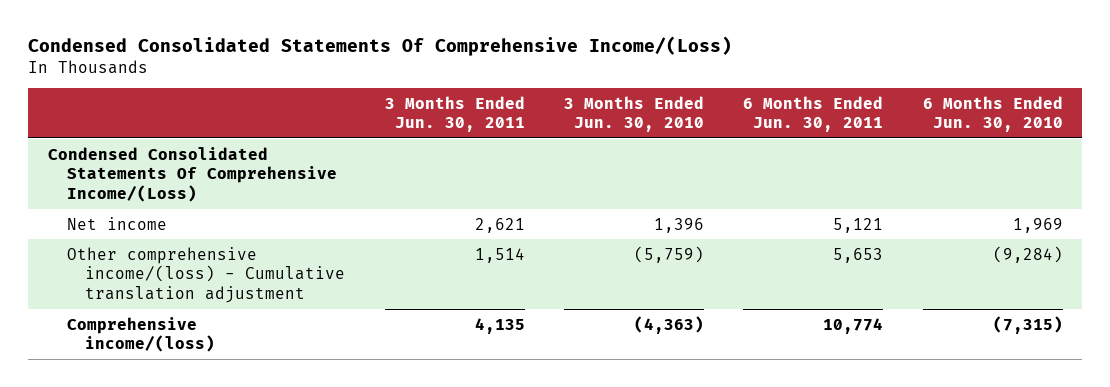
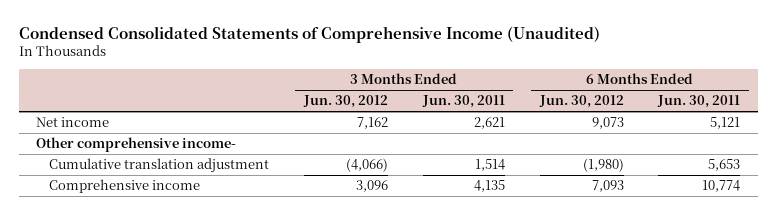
[27,35,732,56] Condensed Consolidated Statements Of Comprehensive Income/(Loss) -> [18,25,600,43] Condensed Consolidated Statements of Comprehensive Income (Unaudited)
[563,95,704,133] 3 Months Ended Jun. 30, 2010 -> none
[922,95,1063,133] 6 Months Ended Jun. 30, 2010 -> none
none -> [302,95,388,109] Jun. 30, 2012
none -> [538,95,624,109] Jun. 30, 2012
[47,146,337,202] Condensed Consolidated Statements Of Comprehensive Income/(Loss) -> none
none -> [36,137,237,153] Other comprehensive income-
[66,246,346,303] Other comprehensive income/(loss) - Cumulative translation adjustment -> [49,158,270,174] Cumulative translation adjustment
[66,316,216,353] Comprehensive income/(loss) -> [49,179,201,194] Comprehensive income

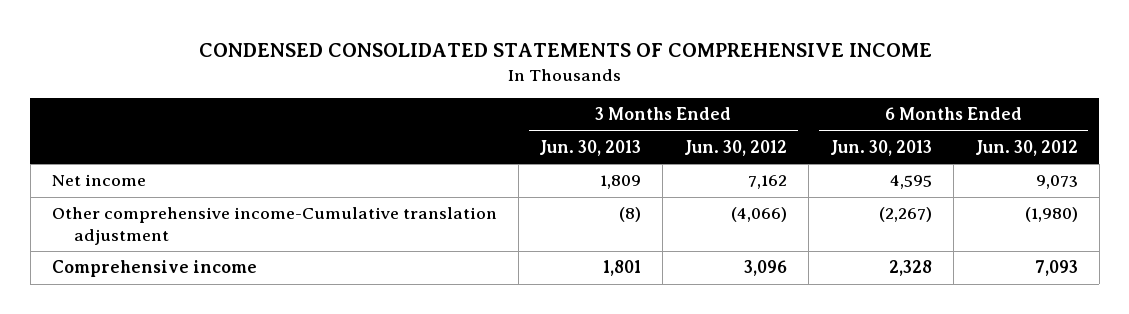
[18,25,600,43] Condensed Consolidated Statements of Comprehensive Income (Unaudited) -> [198,43,932,58] CONDENSED CONSOLIDATED STATEMENTS OF COMPREHENSIVE INCOME
[421,95,505,109] Jun. 30, 2011 -> none
[657,95,741,109] Jun. 30, 2011 -> none
none -> [539,139,642,156] Jun. 30, 2013
none -> [829,139,932,156] Jun. 30, 2013
[36,137,237,153] Other comprehensive income- -> none
[49,158,270,174] Cumulative translation adjustment -> [51,207,497,245] Other comprehensive income-Cumulative translation adjustment

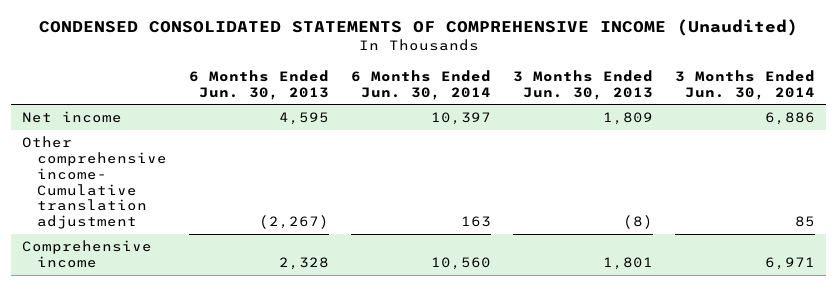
[198,43,932,58] CONDENSED CONSOLIDATED STATEMENTS OF COMPREHENSIVE INCOME -> [38,18,798,36] CONDENSED CONSOLIDATED STATEMENTS OF COMPREHENSIVE INCOME (Unaudited)
[684,139,788,156] Jun. 30, 2012 -> none
[974,139,1078,156] Jun. 30, 2012 -> none
none -> [350,69,491,100] 6 Months Ended Jun. 30, 2014
none -> [675,69,816,100] 3 Months Ended Jun. 30, 2014
[51,207,497,245] Other comprehensive income-Cumulative translation adjustment -> [22,136,167,230] Other comprehensive income- Cumulative translation adjustment

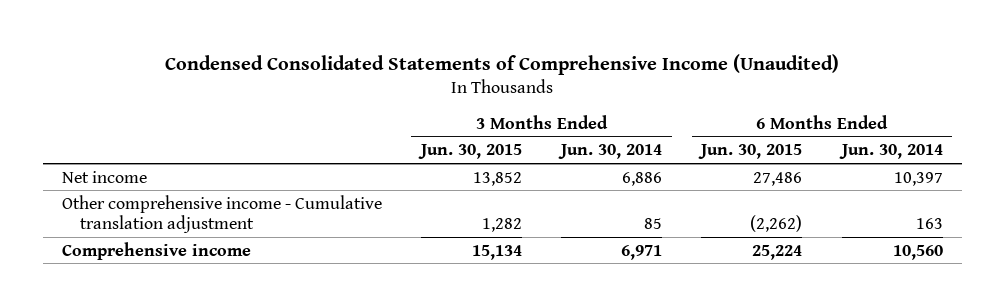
[38,18,798,36] CONDENSED CONSOLIDATED STATEMENTS OF COMPREHENSIVE INCOME (Unaudited) -> [165,53,840,75] Condensed Consolidated Statements of Comprehensive Income (Unaudited)
[188,69,329,100] 6 Months Ended Jun. 30, 2013 -> none
[513,69,654,100] 3 Months Ended Jun. 30, 2013 -> none
none -> [418,144,523,160] Jun. 30, 2015
none -> [698,144,803,160] Jun. 30, 2015
[22,136,167,230] Other comprehensive income- Cumulative translation adjustment -> [62,194,383,234] Other comprehensive income - Cumulative translation adjustment

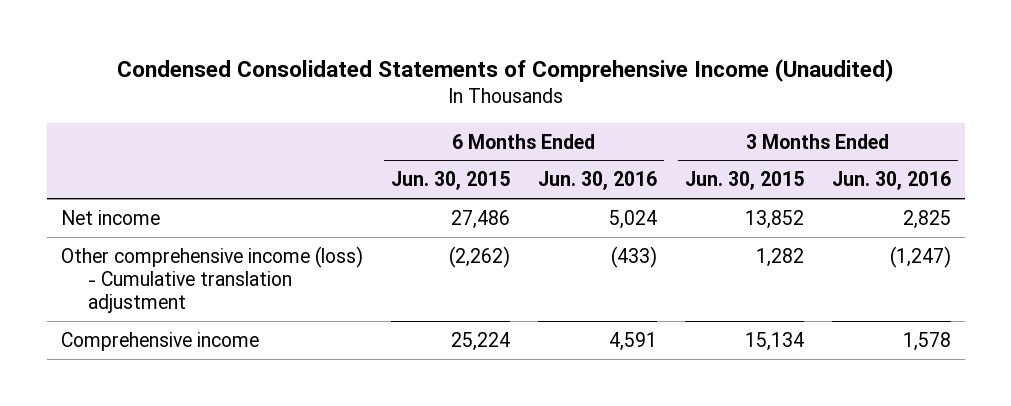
[558,144,663,160] Jun. 30, 2014 -> none
[838,144,943,160] Jun. 30, 2014 -> none
none -> [537,171,657,191] Jun. 30, 2016
none -> [831,171,951,191] Jun. 30, 2016
[62,194,383,234] Other comprehensive income - Cumulative translation adjustment -> [60,245,363,314] Other comprehensive income (loss) - Cumulative translation adjustment

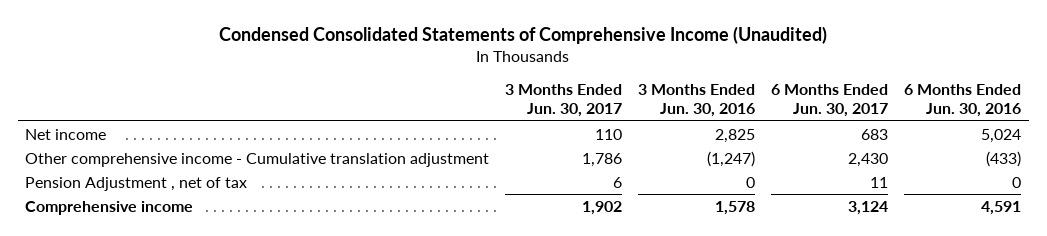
[390,171,510,191] Jun. 30, 2015 -> none
[684,171,804,191] Jun. 30, 2015 -> none
none -> [505,83,623,117] 3 Months Ended Jun. 30, 2017
none -> [771,83,889,117] 6 Months Ended Jun. 30, 2017
[60,245,363,314] Other comprehensive income (loss) - Cumulative translation adjustment -> [25,152,490,167] Other comprehensive income - Cumulative translation adjustment
none -> [25,176,248,191] Pension Adjustment , net of tax

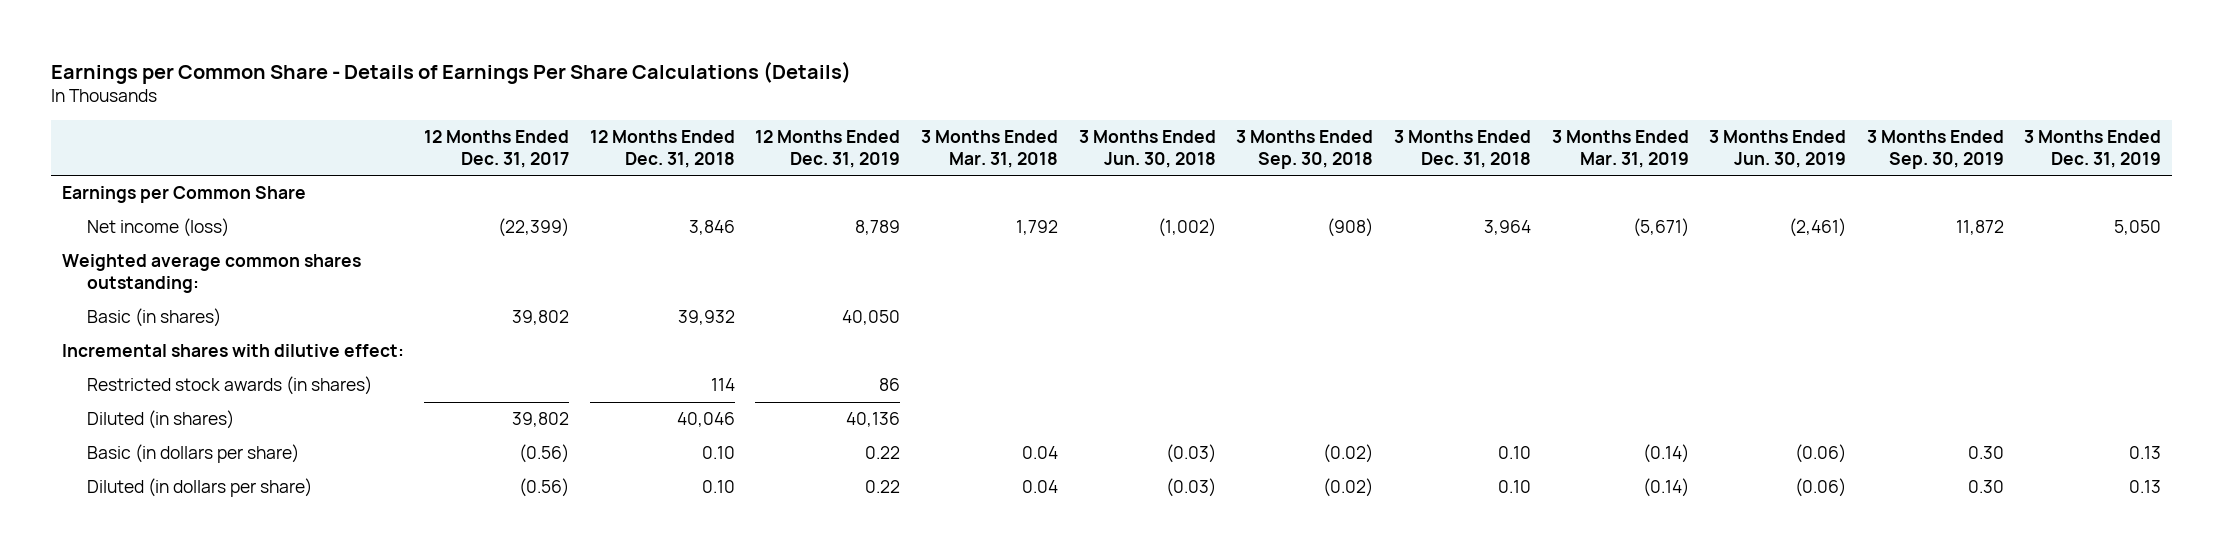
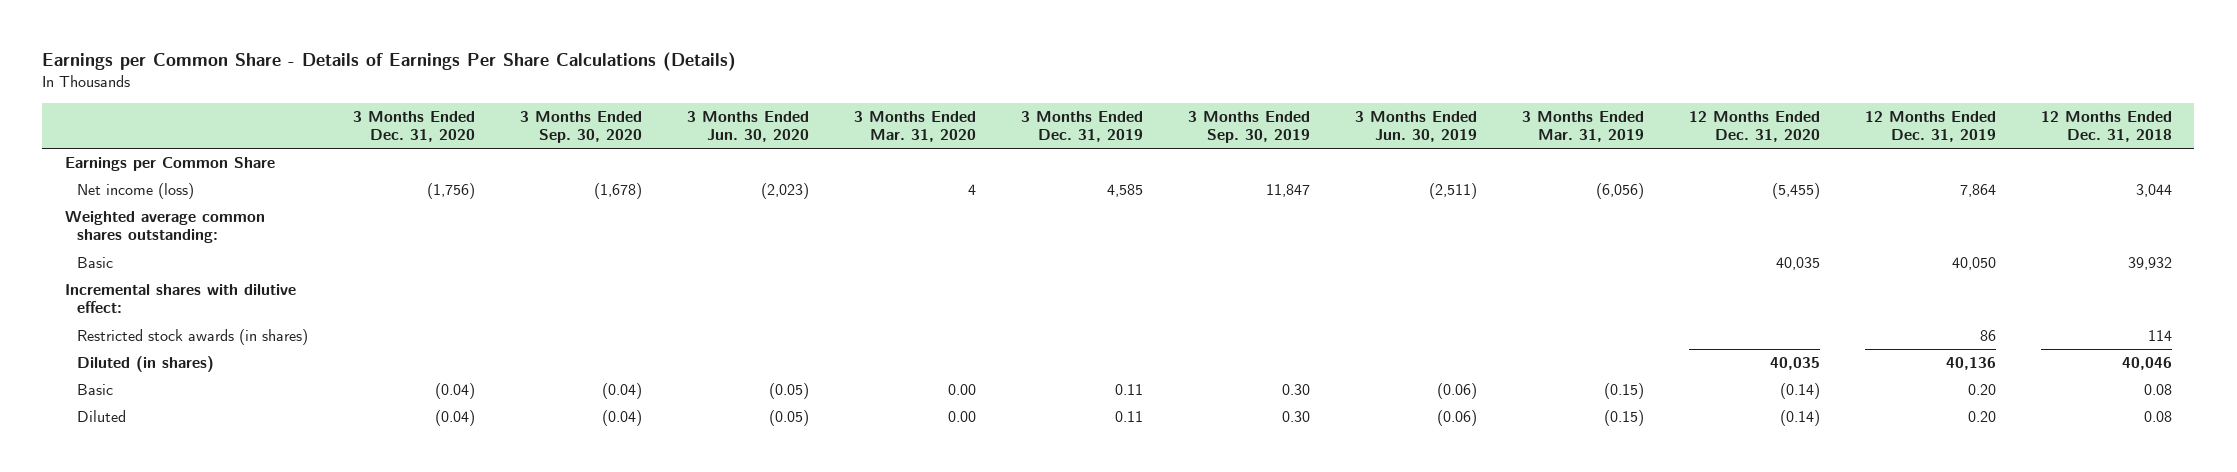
[424,129,570,168] 12 Months Ended Dec. 31, 2017 -> none
[921,129,1059,168] 3 Months Ended Mar. 31, 2018 -> none
[1078,129,1216,168] 3 Months Ended Jun. 30, 2018 -> none
[1236,129,1374,169] 3 Months Ended Sep. 30, 2018 -> none
[1393,129,1531,168] 3 Months Ended Dec. 31, 2018 -> none
none -> [353,111,476,143] 3 Months Ended Dec. 31, 2020
none -> [520,111,643,144] 3 Months Ended Sep. 30, 2020
none -> [687,111,810,143] 3 Months Ended Jun. 30, 2020
none -> [854,111,977,143] 3 Months Ended Mar. 31, 2020
none -> [1688,111,1820,143] 12 Months Ended Dec. 31, 2020
[688,220,735,236] 3,846 -> [2135,184,2172,198] 3,044
[855,220,901,236] 8,789 -> [1959,184,1996,198] 7,864
[1632,218,1689,238] (5,671) -> [1595,183,1644,200] (6,056)
[1789,218,1847,238] (2,461) -> [1428,183,1477,200] (2,511)
[1955,220,2004,236] 11,872 -> [1266,184,1311,198] 11,847
[2114,220,2162,236] 5,050 -> [1107,184,1144,198] 4,585
[86,308,221,328] Basic (in shares) -> [77,257,114,269] Basic
[86,444,299,464] Basic (in dollars per share) -> [77,384,114,396] Basic
[701,446,735,460] 0.10 -> [2143,384,2172,396] 0.08
[865,446,901,460] 0.22 -> [1967,384,1996,396] 0.20
[1642,444,1689,464] (0.14) -> [1603,383,1644,400] (0.15)
[2129,446,2162,460] 0.13 -> [1115,384,1144,396] 0.11
[86,478,312,498] Diluted (in dollars per share) -> [77,410,127,423] Diluted
[701,480,735,494] 0.10 -> [2143,411,2172,423] 0.08
[865,480,901,494] 0.22 -> [1967,411,1996,423] 0.20
[1642,478,1689,498] (0.14) -> [1603,410,1644,427] (0.15)
[2129,480,2162,494] 0.13 -> [1115,411,1144,423] 0.11

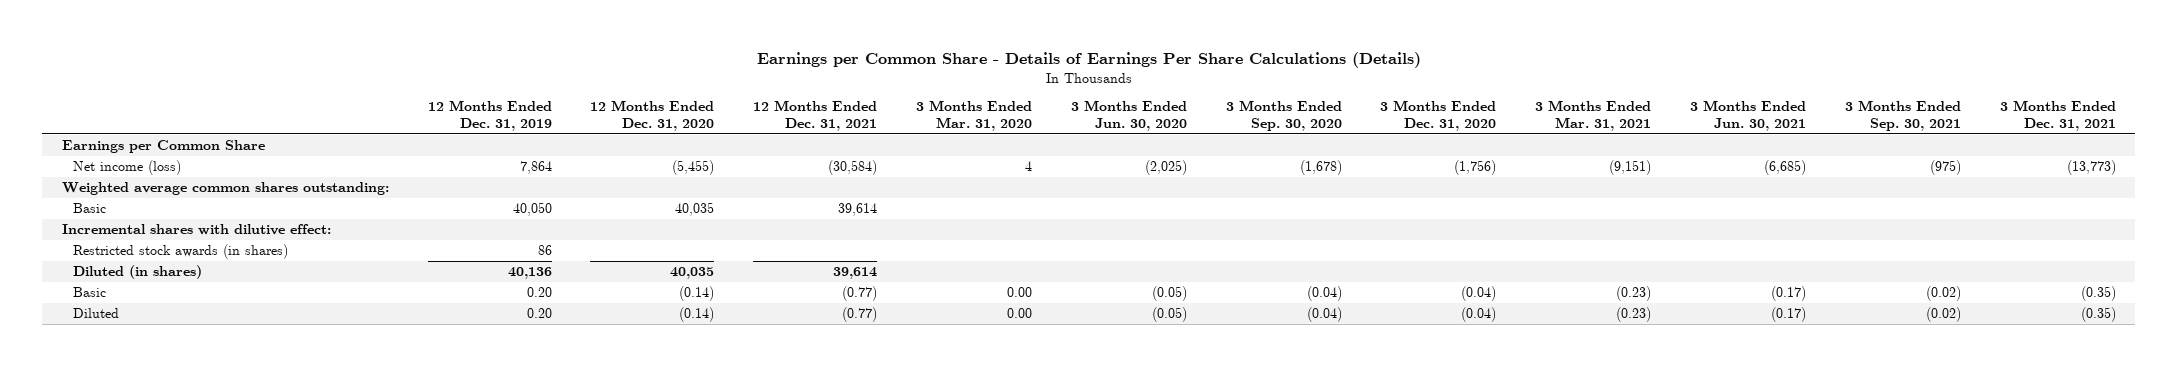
[1021,111,1144,143] 3 Months Ended Dec. 31, 2019 -> none
[1188,111,1311,144] 3 Months Ended Sep. 30, 2019 -> none
[1354,111,1477,143] 3 Months Ended Jun. 30, 2019 -> none
[1521,111,1644,143] 3 Months Ended Mar. 31, 2019 -> none
[2040,111,2172,143] 12 Months Ended Dec. 31, 2018 -> none
none -> [753,100,878,132] 12 Months Ended Dec. 31, 2021
none -> [1535,100,1652,132] 3 Months Ended Mar. 31, 2021
none -> [1689,100,1806,132] 3 Months Ended Jun. 30, 2021
none -> [1844,100,1961,132] 3 Months Ended Sep. 30, 2021
none -> [1999,100,2116,132] 3 Months Ended Dec. 31, 2021
[761,183,810,200] (2,023) -> [1144,160,1187,176] (2,025)

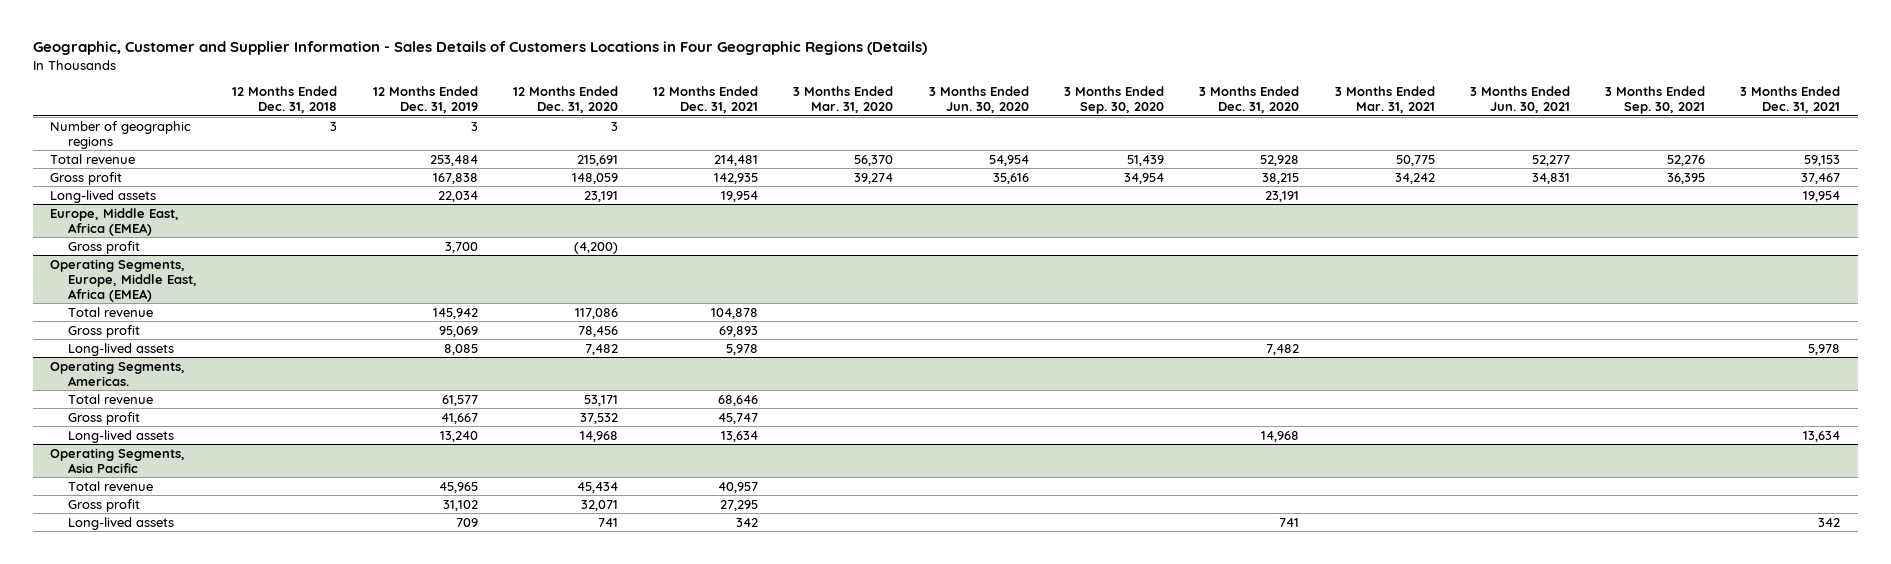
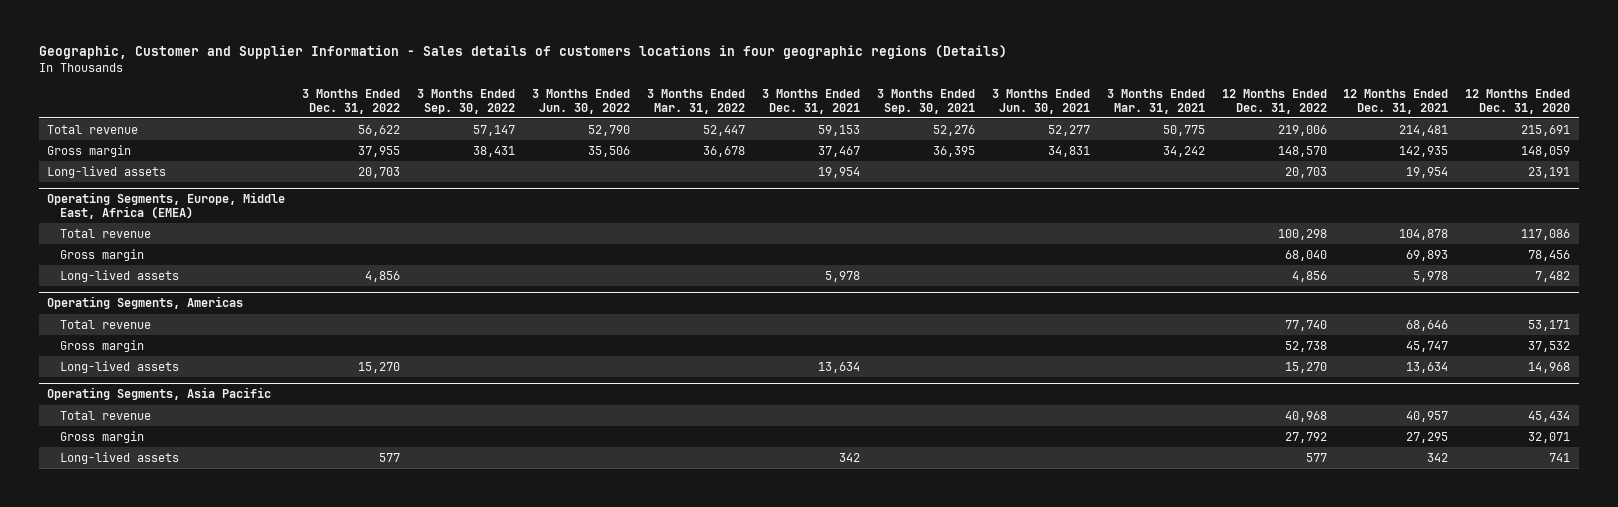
[32,41,927,56] Geographic, Customer and Supplier Information - Sales Details of Customers Locations in Four Geographic Regions (Details) -> [38,45,1007,60] Geographic, Customer and Supplier Information - Sales details of customers locations in four geographic regions (Details)
[232,86,338,114] 12 Months Ended Dec. 31, 2018 -> none
[372,86,478,114] 12 Months Ended Dec. 31, 2019 -> none
[793,86,894,114] 3 Months Ended Mar. 31, 2020 -> none
[928,86,1029,114] 3 Months Ended Jun. 30, 2020 -> none
[1063,86,1164,115] 3 Months Ended Sep. 30, 2020 -> none
[1199,86,1300,114] 3 Months Ended Dec. 31, 2020 -> none
none -> [302,89,401,114] 3 Months Ended Dec. 31, 2022
none -> [416,89,515,114] 3 Months Ended Sep. 30, 2022
none -> [531,89,630,114] 3 Months Ended Jun. 30, 2022
none -> [646,89,745,114] 3 Months Ended Mar. 31, 2022
none -> [1221,89,1327,114] 12 Months Ended Dec. 31, 2022
[50,120,192,149] Number of geographic regions -> none
[50,171,123,185] Gross profit -> [47,144,132,157] Gross margin
[50,207,180,236] Europe, Middle East, Africa (EMEA) -> none
[67,240,140,254] Gross profit -> none
[67,324,140,338] Gross profit -> [60,248,145,261] Gross margin
[50,360,186,386] Operating Segments, Americas. -> [47,296,244,310] Operating Segments, Americas
[67,411,140,425] Gross profit -> [60,339,145,352] Gross margin
[67,498,140,512] Gross profit -> [60,430,145,443] Gross margin

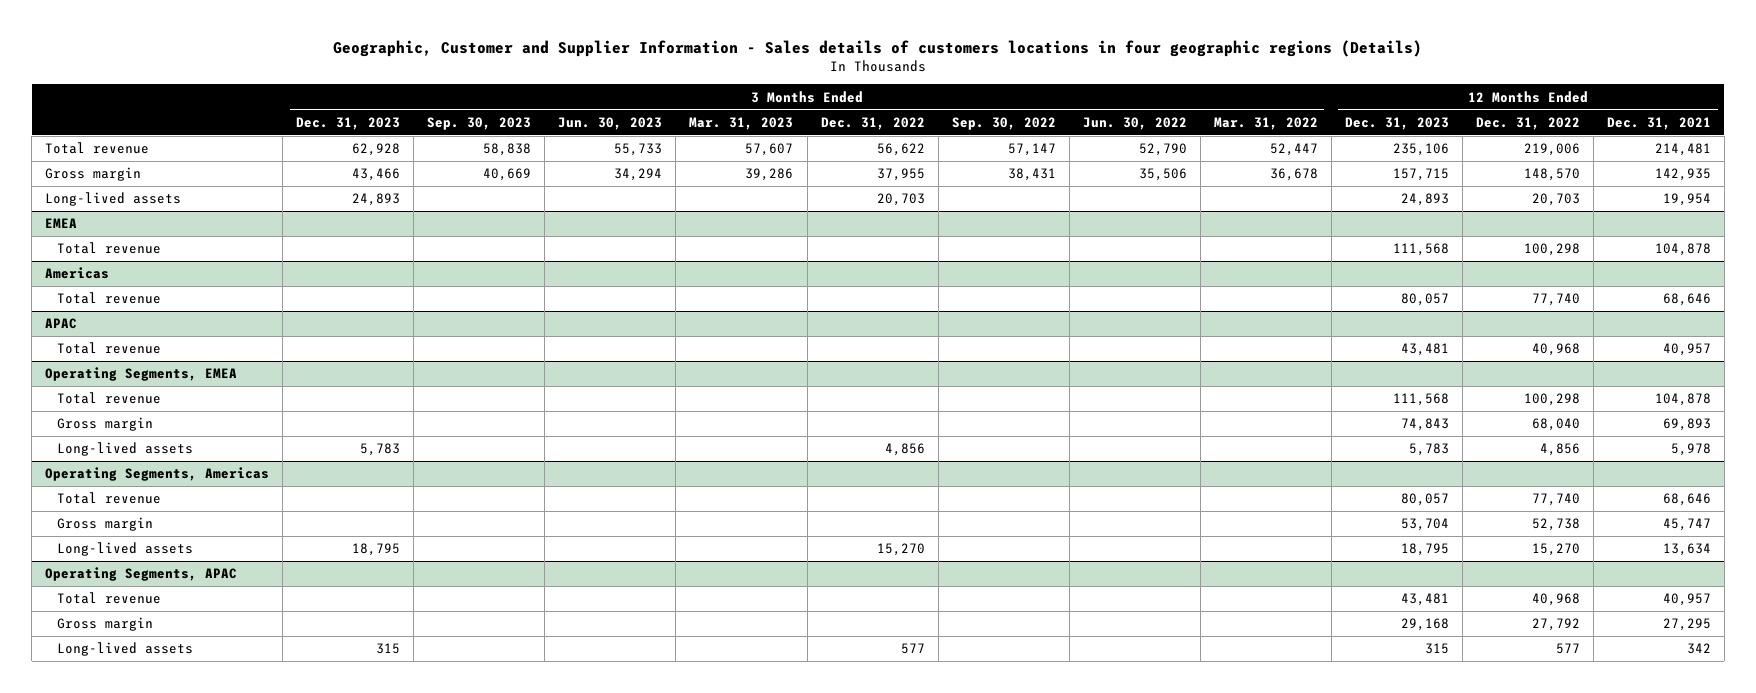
[761,89,860,114] 3 Months Ended Dec. 31, 2021 -> none
[876,89,975,114] 3 Months Ended Sep. 30, 2021 -> none
[991,89,1090,114] 3 Months Ended Jun. 30, 2021 -> none
[1106,89,1205,114] 3 Months Ended Mar. 31, 2021 -> none
[1465,89,1571,114] 12 Months Ended Dec. 31, 2020 -> none
none -> [296,116,401,130] Dec. 31, 2023
none -> [427,116,532,130] Sep. 30, 2023
none -> [558,116,663,130] Jun. 30, 2023
none -> [689,116,794,130] Mar. 31, 2023
none -> [1344,116,1449,130] Dec. 31, 2023
[47,192,286,219] Operating Segments, Europe, Middle East, Africa (EMEA) -> none
none -> [45,218,78,229] EMEA
none -> [45,267,110,280] Americas
none -> [57,292,162,305] Total revenue
none -> [45,318,78,330] APAC
none -> [57,342,162,355] Total revenue
none -> [45,367,238,382] Operating Segments, EMEA
none -> [57,392,162,405] Total revenue
[47,387,272,401] Operating Segments, Asia Pacific -> none
none -> [45,567,238,582] Operating Segments, APAC

